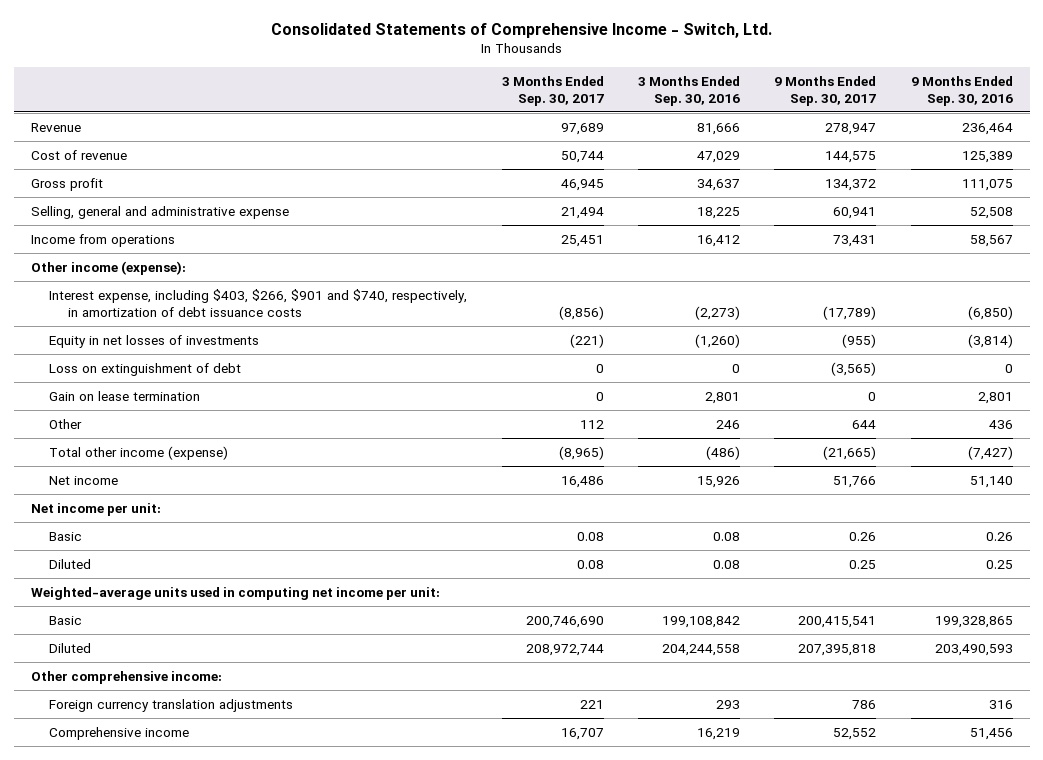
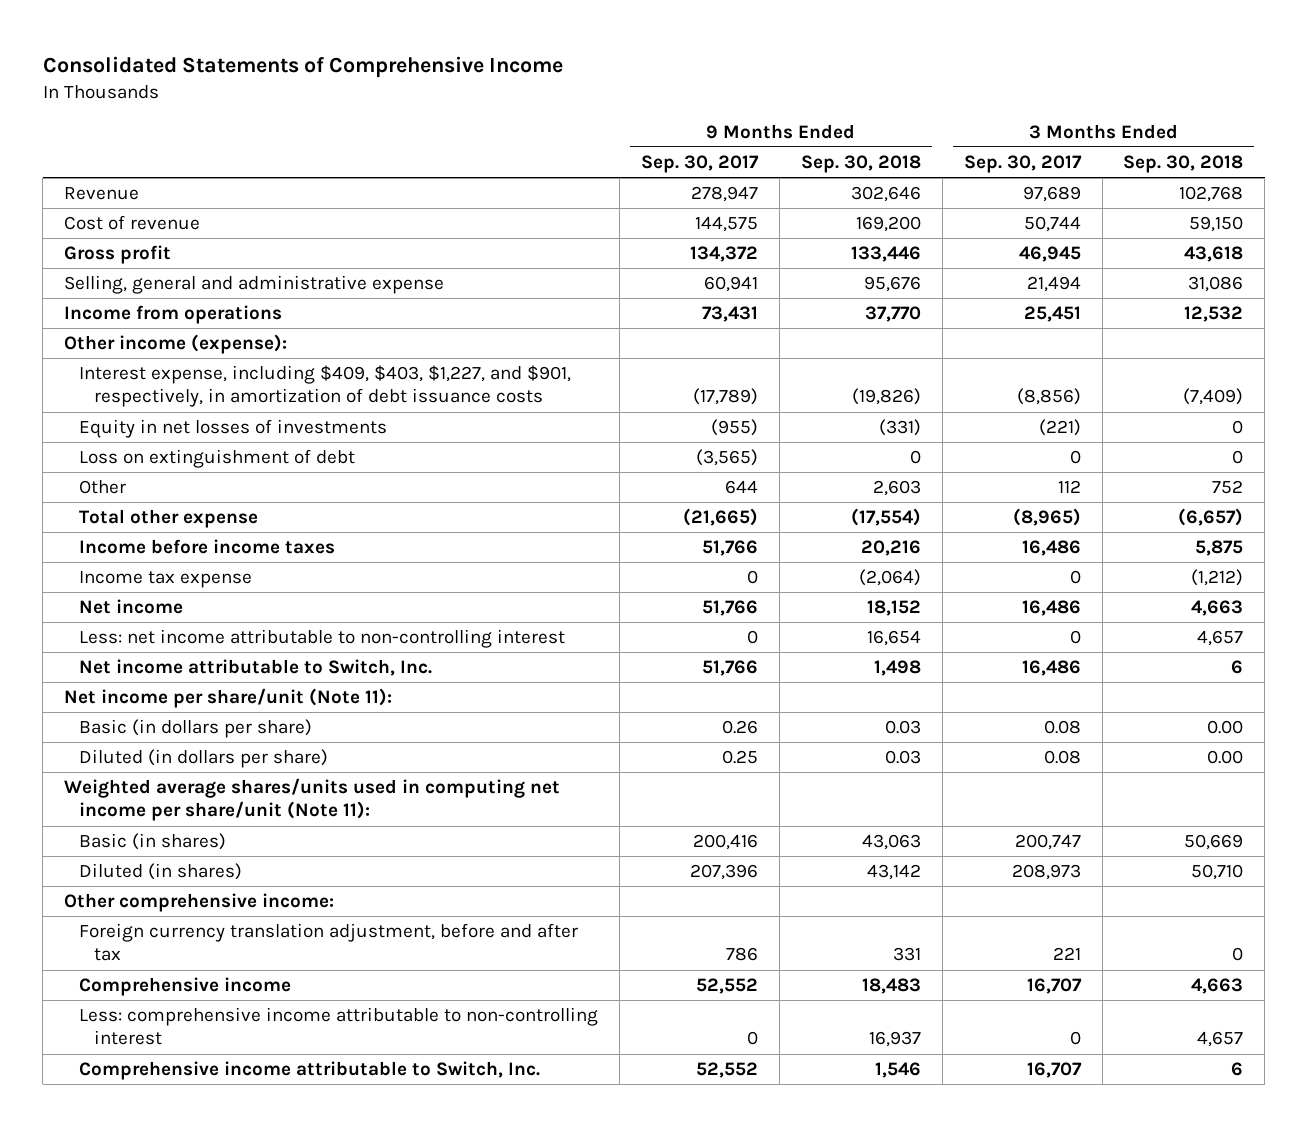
[270,22,772,38] Consolidated Statements of Comprehensive Income - Switch, Ltd. -> [42,56,563,79] Consolidated Statements of Comprehensive Income
[638,75,741,106] 3 Months Ended Sep. 30, 2016 -> none
[910,75,1013,106] 9 Months Ended Sep. 30, 2016 -> none
none -> [800,154,921,173] Sep. 30, 2018
none -> [1123,154,1244,173] Sep. 30, 2018
[49,288,468,317] Interest expense, including $403, $266, $901 and $740, respectively, in amortization of debt issuance costs -> [79,365,572,408] Interest expense, including $409, $403, $1,227, and $901, respectively, in amortization of debt issuance costs
[49,390,201,401] Gain on lease termination -> none
[49,445,229,460] Total other income (expense) -> [79,509,259,529] Total other expense
none -> [79,539,336,555] Income before income taxes
none -> [79,571,253,589] Income tax expense
none -> [79,629,566,649] Less: net income attributable to non-controlling interest
none -> [79,659,433,677] Net income attributable to Switch, Inc.
[30,502,161,516] Net income per unit: -> [64,688,393,709] Net income per share/unit (Note 11):
[49,531,83,541] Basic -> [79,719,313,739] Basic (in dollars per share)
[49,558,92,569] Diluted -> [79,749,329,769] Diluted (in dollars per share)
[30,586,440,600] Weighted-average units used in computing net income per unit: -> [64,778,561,822] Weighted average shares/units used in computing net income per share/unit (Note 11):
[49,615,83,625] Basic -> [79,833,227,851] Basic (in shares)
[525,615,604,628] 200,746,690 -> [1014,834,1081,851] 200,747
[798,615,877,628] 200,415,541 -> [693,834,759,851] 200,416
[49,642,92,653] Diluted -> [79,863,243,881] Diluted (in shares)
[525,643,604,656] 208,972,744 -> [1011,864,1081,881] 208,973
[798,643,877,656] 207,395,818 -> [690,864,759,881] 207,396
[49,698,294,712] Foreign currency translation adjustments -> [79,923,579,962] Foreign currency translation adjustment, before and after tax
none -> [79,1007,599,1046] Less: comprehensive income attributable to non-controlling interest
none -> [79,1061,541,1081] Comprehensive income attributable to Switch, Inc.

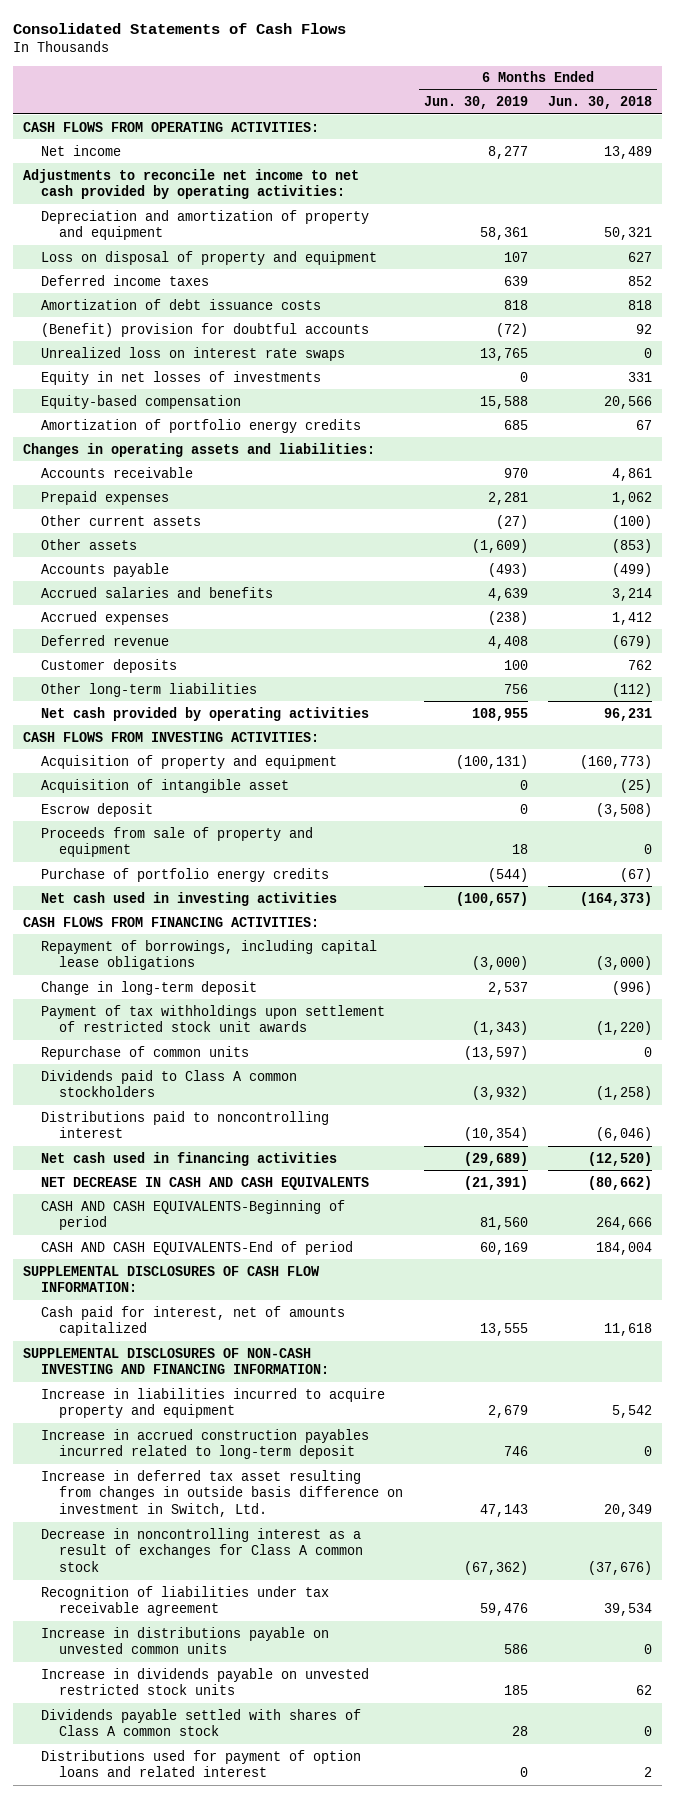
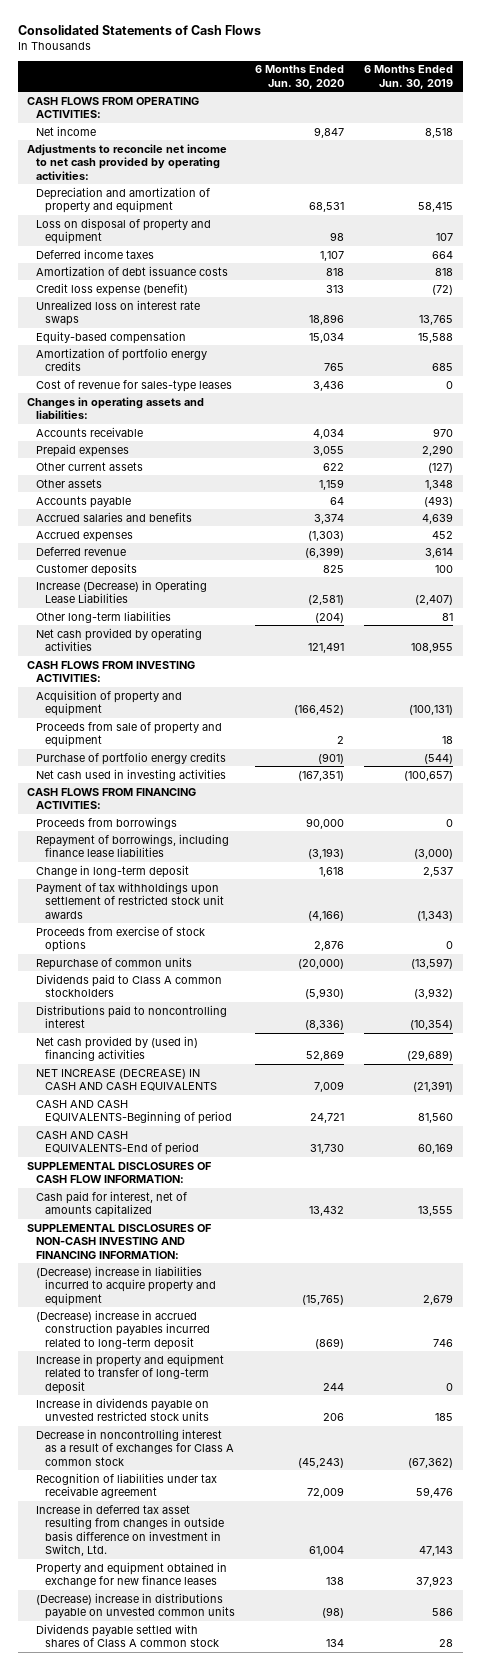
[547,96,652,110] Jun. 30, 2018 -> none
none -> [254,65,344,89] 6 Months Ended Jun. 30, 2020
[487,145,528,159] 8,277 -> [424,127,453,138] 8,518
[479,227,528,241] 58,361 -> [417,202,453,213] 58,415
[503,275,528,286] 639 -> [431,250,453,259] 664
[41,322,370,337] (Benefit) provision for doubtful accounts -> [36,282,189,296] Credit loss expense (benefit)
[41,370,322,385] Equity in net losses of investments -> none
none -> [36,379,233,392] Cost of revenue for sales-type leases
[487,491,528,505] 2,281 -> [421,444,453,456] 2,290
[495,514,528,529] (27) -> [427,462,453,473] (127)
[471,538,528,553] (1,609) -> [424,479,453,490] 1,348
[487,610,528,625] (238) -> [431,530,453,539] 452
[487,635,528,649] 4,408 -> [424,547,453,558] 3,614
none -> [36,579,208,604] Increase (Decrease) in Operating Lease Liabilities
[503,683,528,694] 756 -> [441,612,453,621] 81
[41,778,290,793] Acquisition of intangible asset -> none
[41,802,154,817] Escrow deposit -> none
none -> [36,816,178,829] Proceeds from borrowings
[41,939,378,971] Repayment of borrowings, including capital lease obligations -> [36,833,230,858] Repayment of borrowings, including finance lease liabilities
none -> [36,925,206,953] Proceeds from exercise of stock options
[41,1151,338,1166] Net cash used in financing activities -> [36,1035,199,1062] Net cash provided by (used in) financing activities
[41,1176,370,1190] NET DECREASE IN CASH AND CASH EQUIVALENTS -> [36,1068,218,1092] NET INCREASE (DECREASE) IN CASH AND CASH EQUIVALENTS
[41,1387,386,1419] Increase in liabilities incurred to acquire property and equipment -> [36,1265,217,1306] (Decrease) increase in liabilities incurred to acquire property and equipment
[41,1428,370,1460] Increase in accrued construction payables incurred related to long-term deposit -> [36,1309,211,1350] (Decrease) increase in accrued construction payables incurred related to long-term deposit
none -> [36,1353,225,1394] Increase in property and equipment related to transfer of long-term deposit
[41,1667,370,1696] Increase in dividends payable on unvested restricted stock units -> [36,1397,210,1422] Increase in dividends payable on unvested restricted stock units
[41,1469,404,1518] Increase in deferred tax asset resulting from changes in outside basis difference on investment in Switch, Ltd. -> [36,1503,225,1556] Increase in deferred tax asset resulting from changes in outside basis difference on investment in Switch, Ltd.
none -> [36,1561,228,1588] Property and equipment obtained in exchange for new finance leases
[41,1626,330,1655] Increase in distributions payable on unvested common units -> [36,1592,236,1620] (Decrease) increase in distributions payable on unvested common units
[41,1749,362,1778] Distributions used for payment of option loans and related interest -> none

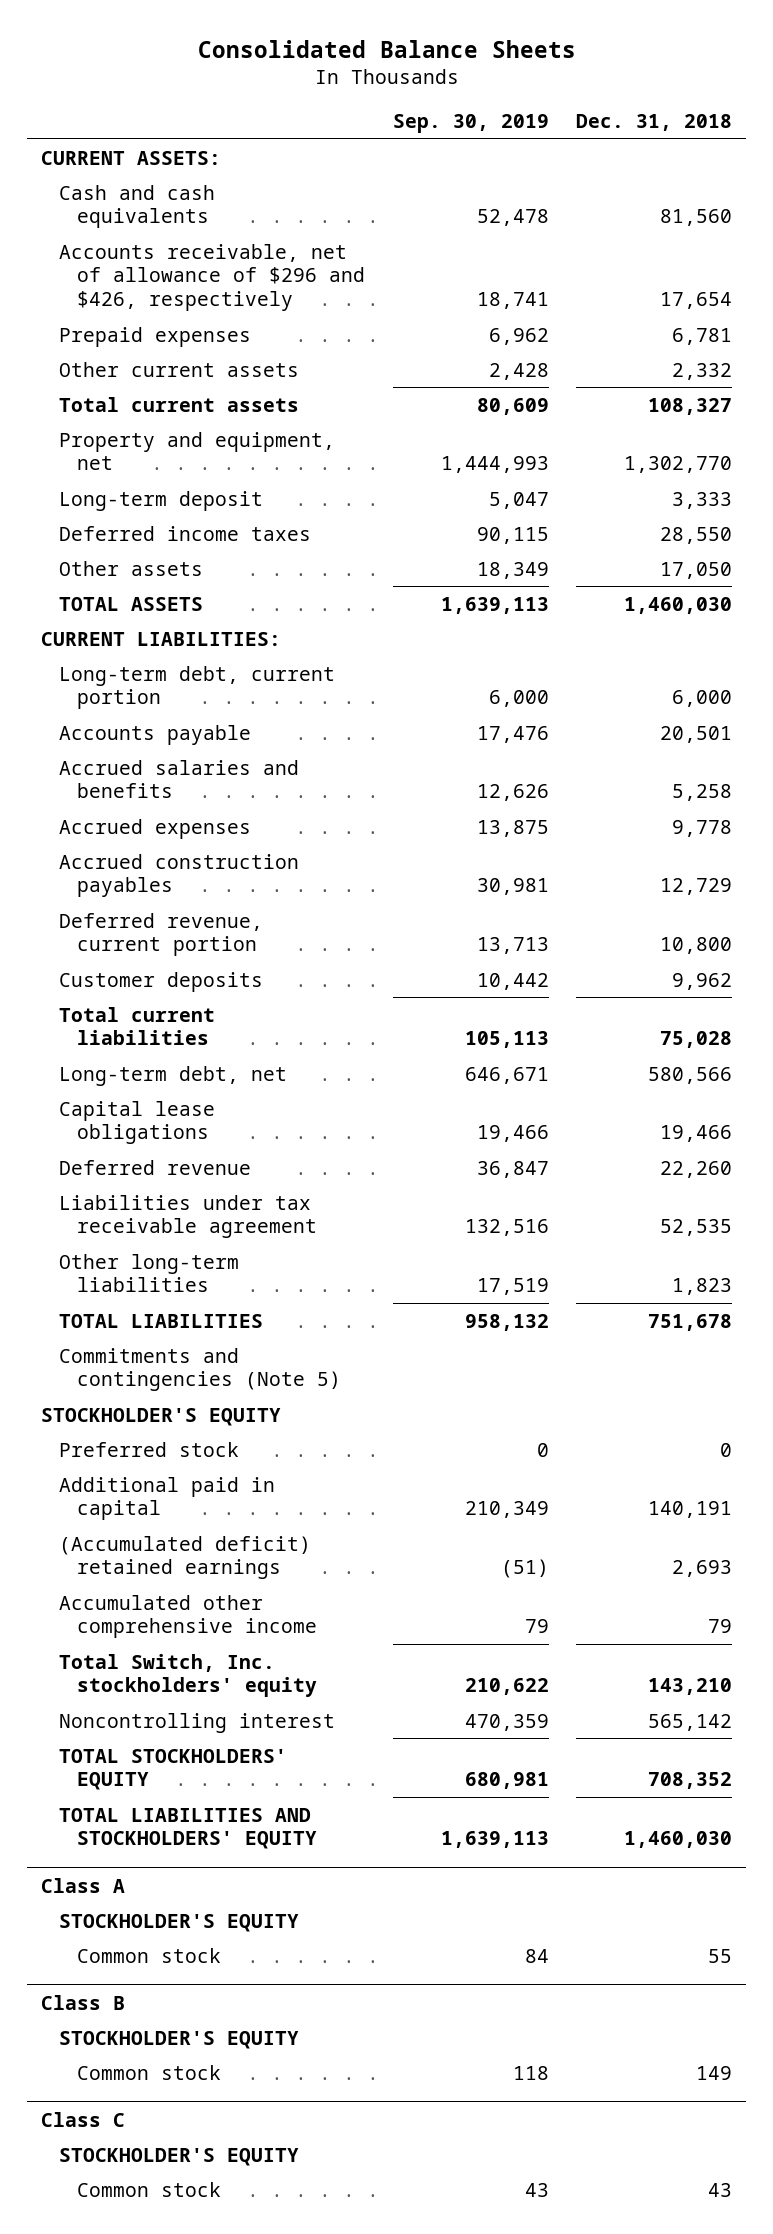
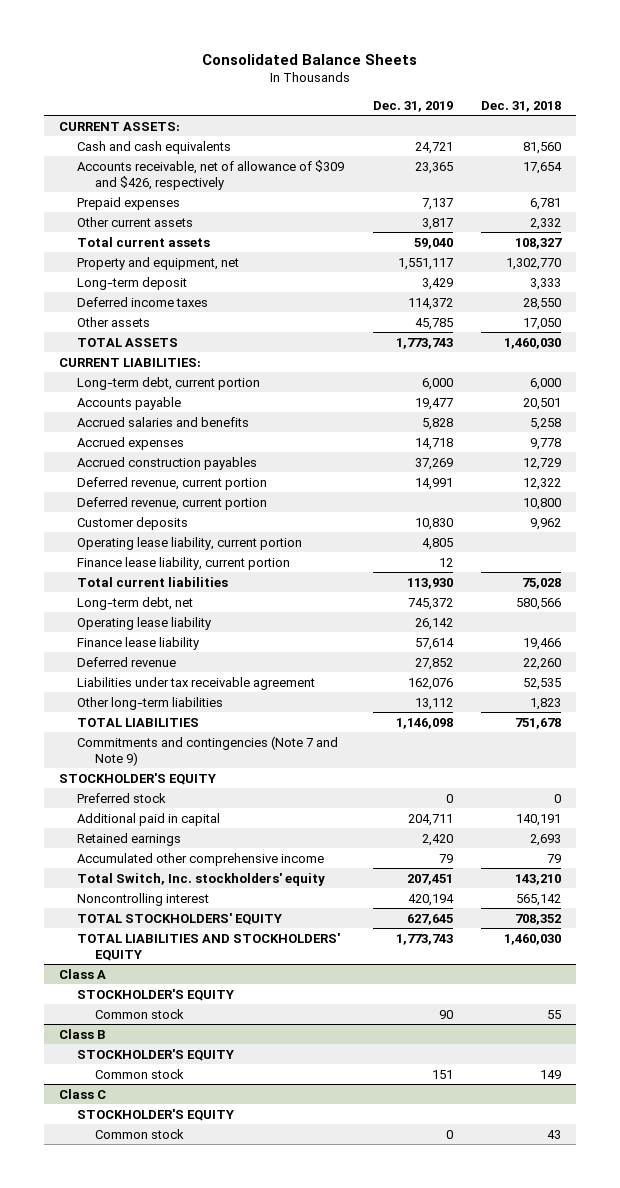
[392,114,549,134] Sep. 30, 2019 -> none
none -> [372,100,453,112] Dec. 31, 2019
[59,243,366,312] Accounts receivable, net of allowance of $296 and $426, respectively -> [76,159,344,190] Accounts receivable, net of allowance of $309 and $426, respectively
none -> [76,476,267,490] Deferred revenue, current portion
none -> [76,536,302,550] Operating lease liability, current portion
none -> [76,556,290,570] Finance lease liability, current portion
none -> [76,616,211,630] Operating lease liability
[59,1100,216,1145] Capital lease obligations -> [76,636,199,650] Finance lease liability
[59,1347,342,1392] Commitments and contingencies (Note 5) -> [76,735,338,766] Commitments and contingencies (Note 7 and Note 9)
[59,1535,312,1580] (Accumulated deficit) retained earnings -> [76,832,181,846] Retained earnings

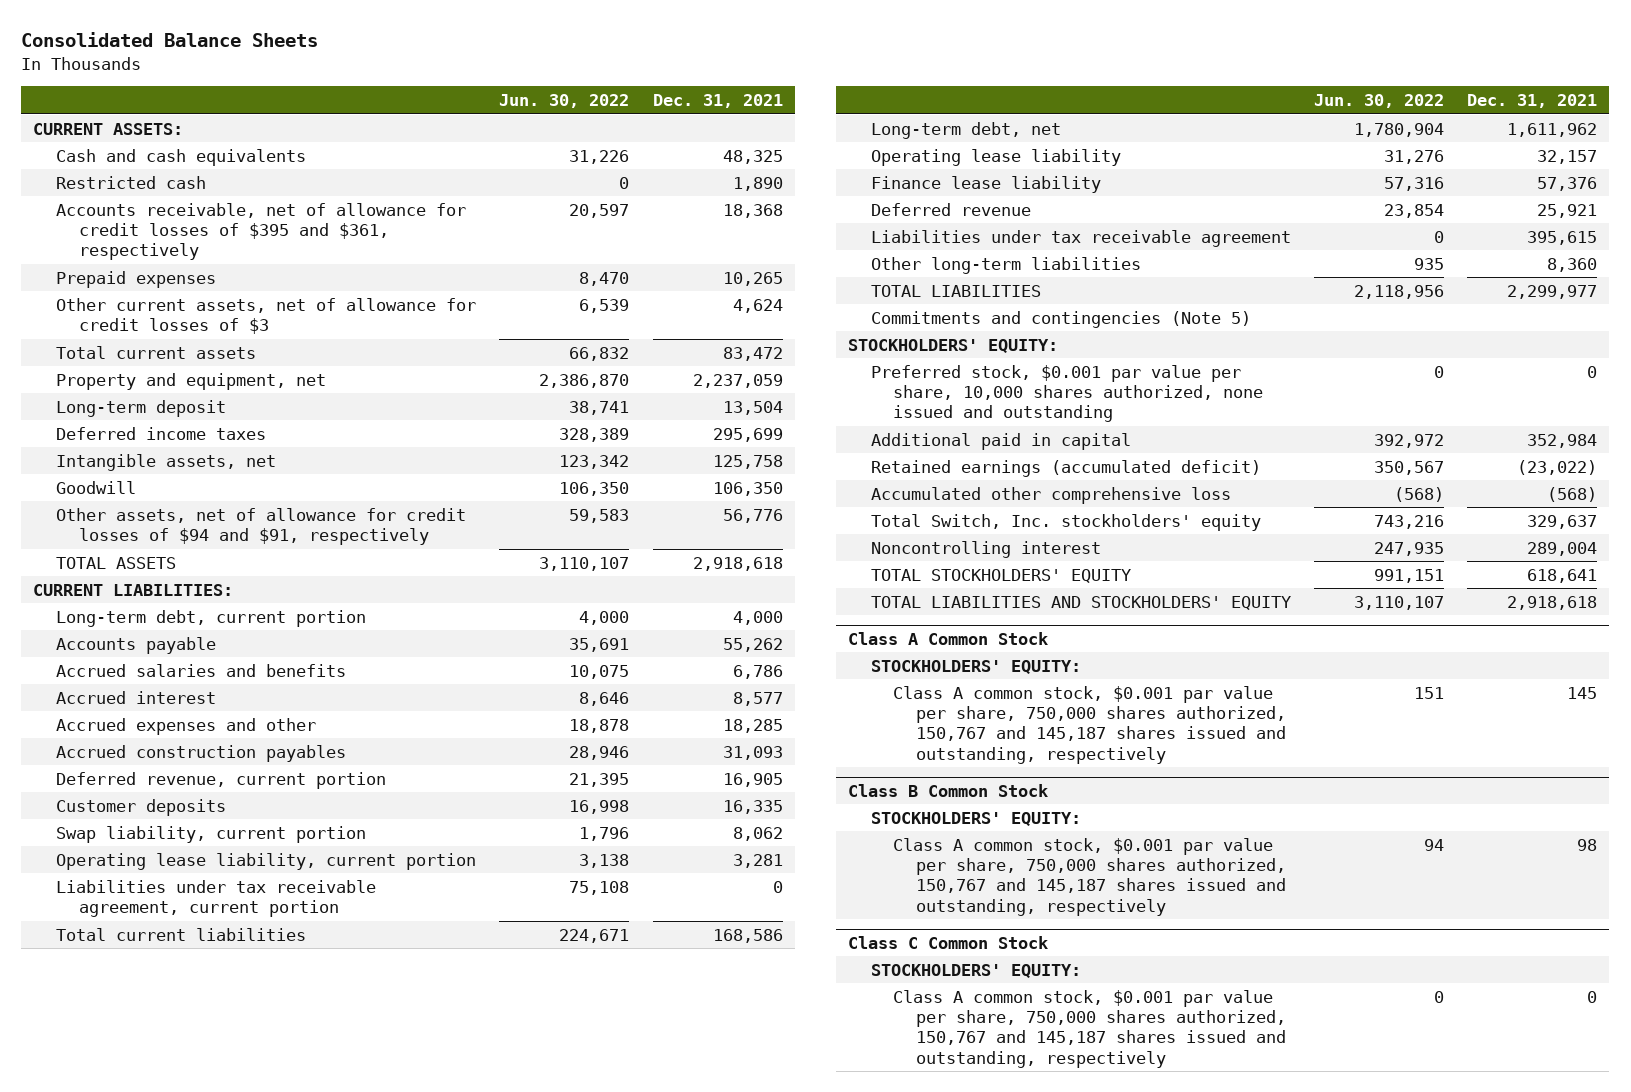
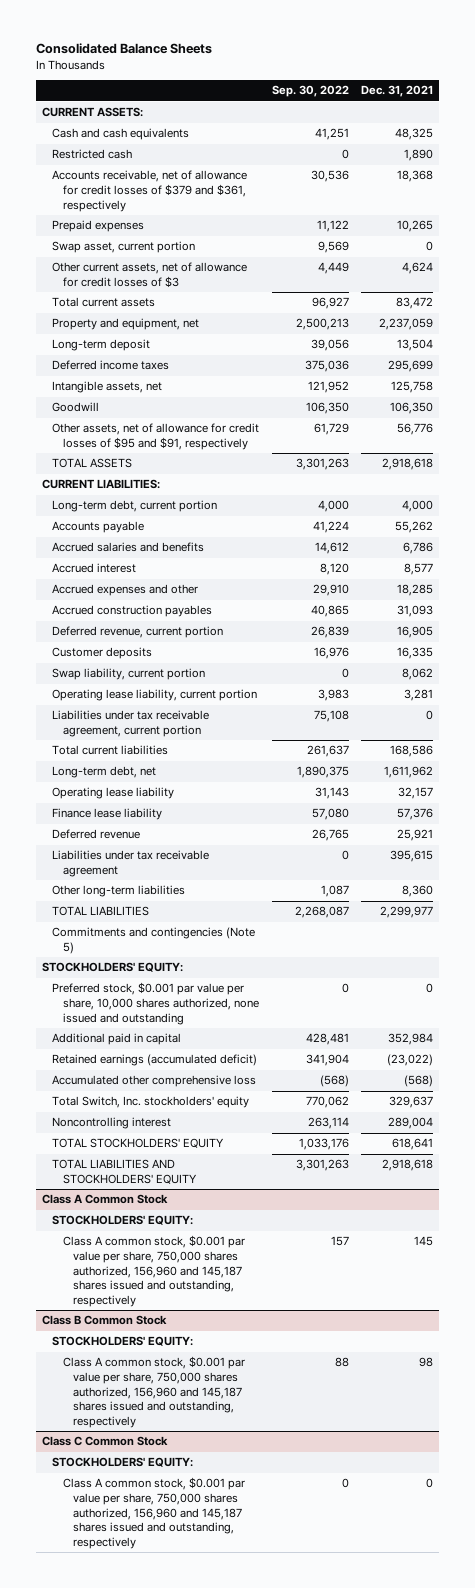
[499,93,630,108] Jun. 30, 2022 -> none
none -> [271,85,349,98] Sep. 30, 2022
[55,202,466,261] Accounts receivable, net of allowance for credit losses of $395 and $361, respectively -> [52,170,248,212] Accounts receivable, net of allowance for credit losses of $379 and $361, respectively
none -> [52,241,196,254] Swap asset, current portion
[55,507,466,546] Other assets, net of allowance for credit losses of $94 and $91, respectively -> [52,423,260,451] Other assets, net of allowance for credit losses of $95 and $91, respectively
[893,685,1287,764] Class A common stock, $0.001 par value per share, 750,000 shares authorized, 150,767 and 145,187 shares issued and outstanding, respectively -> [62,1235,245,1307] Class A common stock, $0.001 par value per share, 750,000 shares authorized, 156,960 and 145,187 shares issued and outstanding, respectively
[893,837,1287,916] Class A common stock, $0.001 par value per share, 750,000 shares authorized, 150,767 and 145,187 shares issued and outstanding, respectively -> [62,1356,245,1428] Class A common stock, $0.001 par value per share, 750,000 shares authorized, 156,960 and 145,187 shares issued and outstanding, respectively
[893,989,1287,1068] Class A common stock, $0.001 par value per share, 750,000 shares authorized, 150,767 and 145,187 shares issued and outstanding, respectively -> [62,1477,245,1549] Class A common stock, $0.001 par value per share, 750,000 shares authorized, 156,960 and 145,187 shares issued and outstanding, respectively

